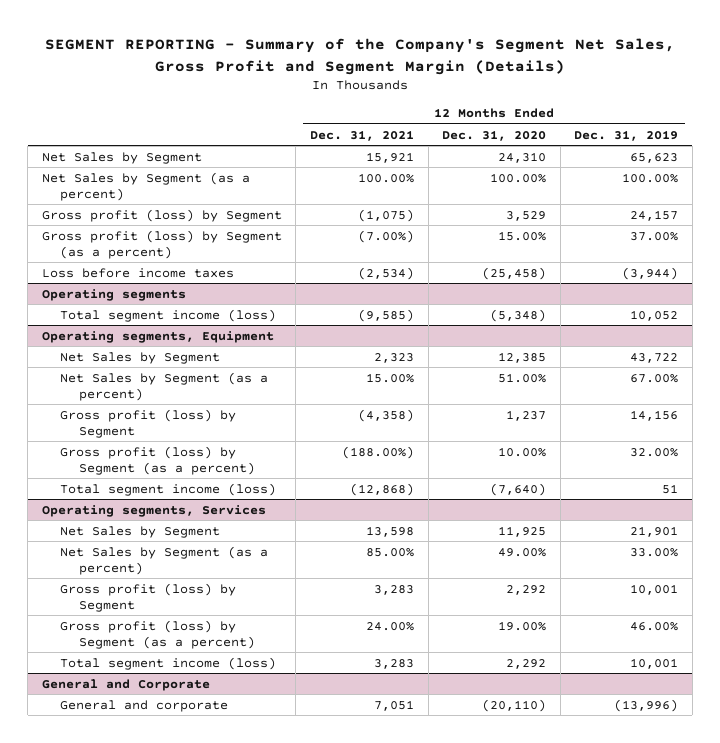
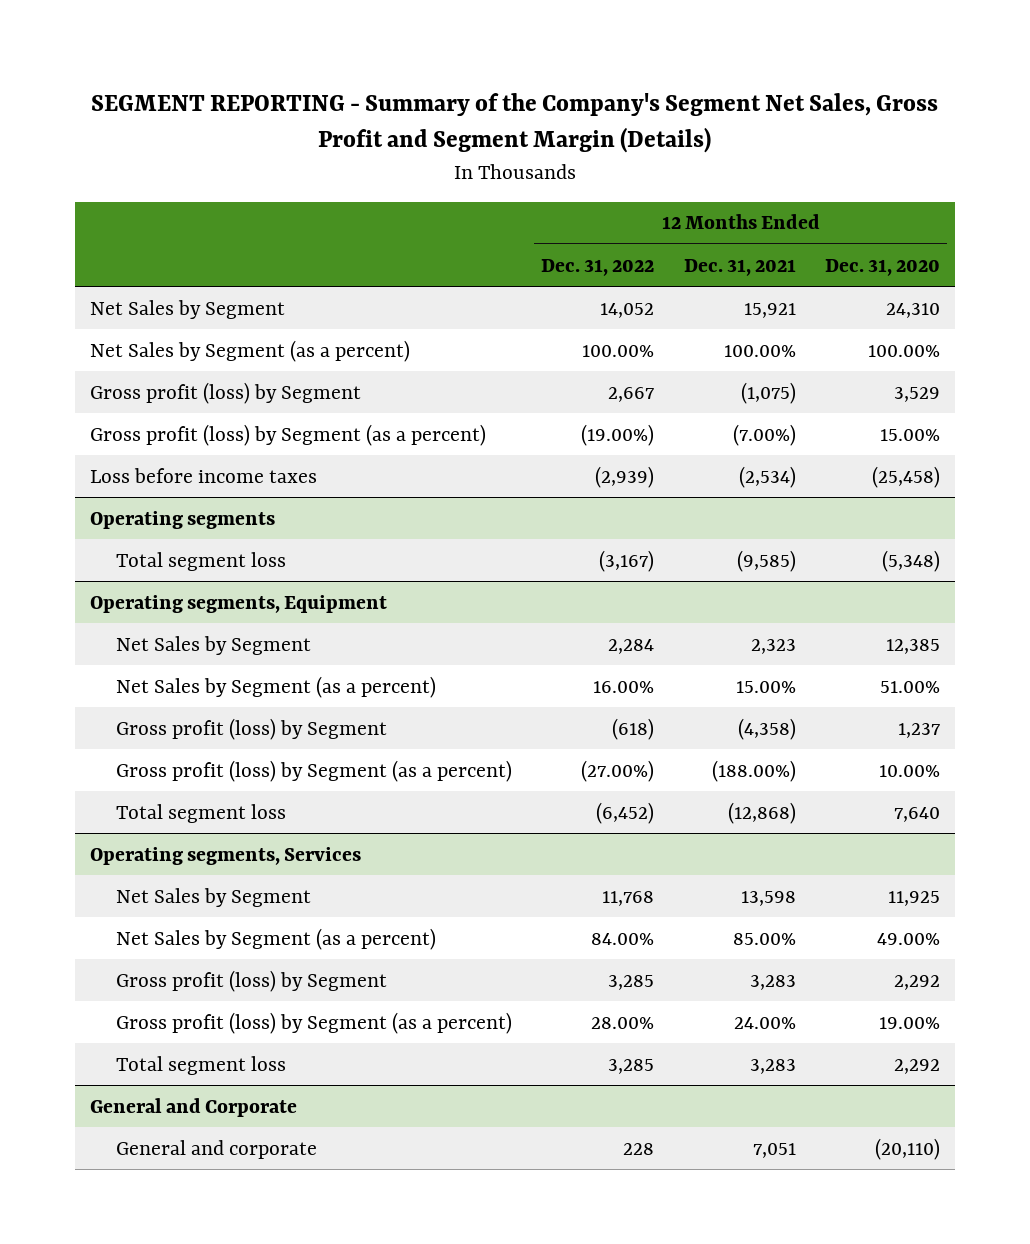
[574,129,679,141] Dec. 31, 2019 -> none
none -> [541,258,655,276] Dec. 31, 2022
[60,308,277,322] Total segment income (loss) -> [115,551,286,571] Total segment loss
[60,482,277,496] Total segment income (loss) -> [115,803,286,823] Total segment loss
[490,482,547,496] (7,640) -> [894,806,941,822] 7,640
[60,656,277,670] Total segment income (loss) -> [115,1055,286,1075] Total segment loss

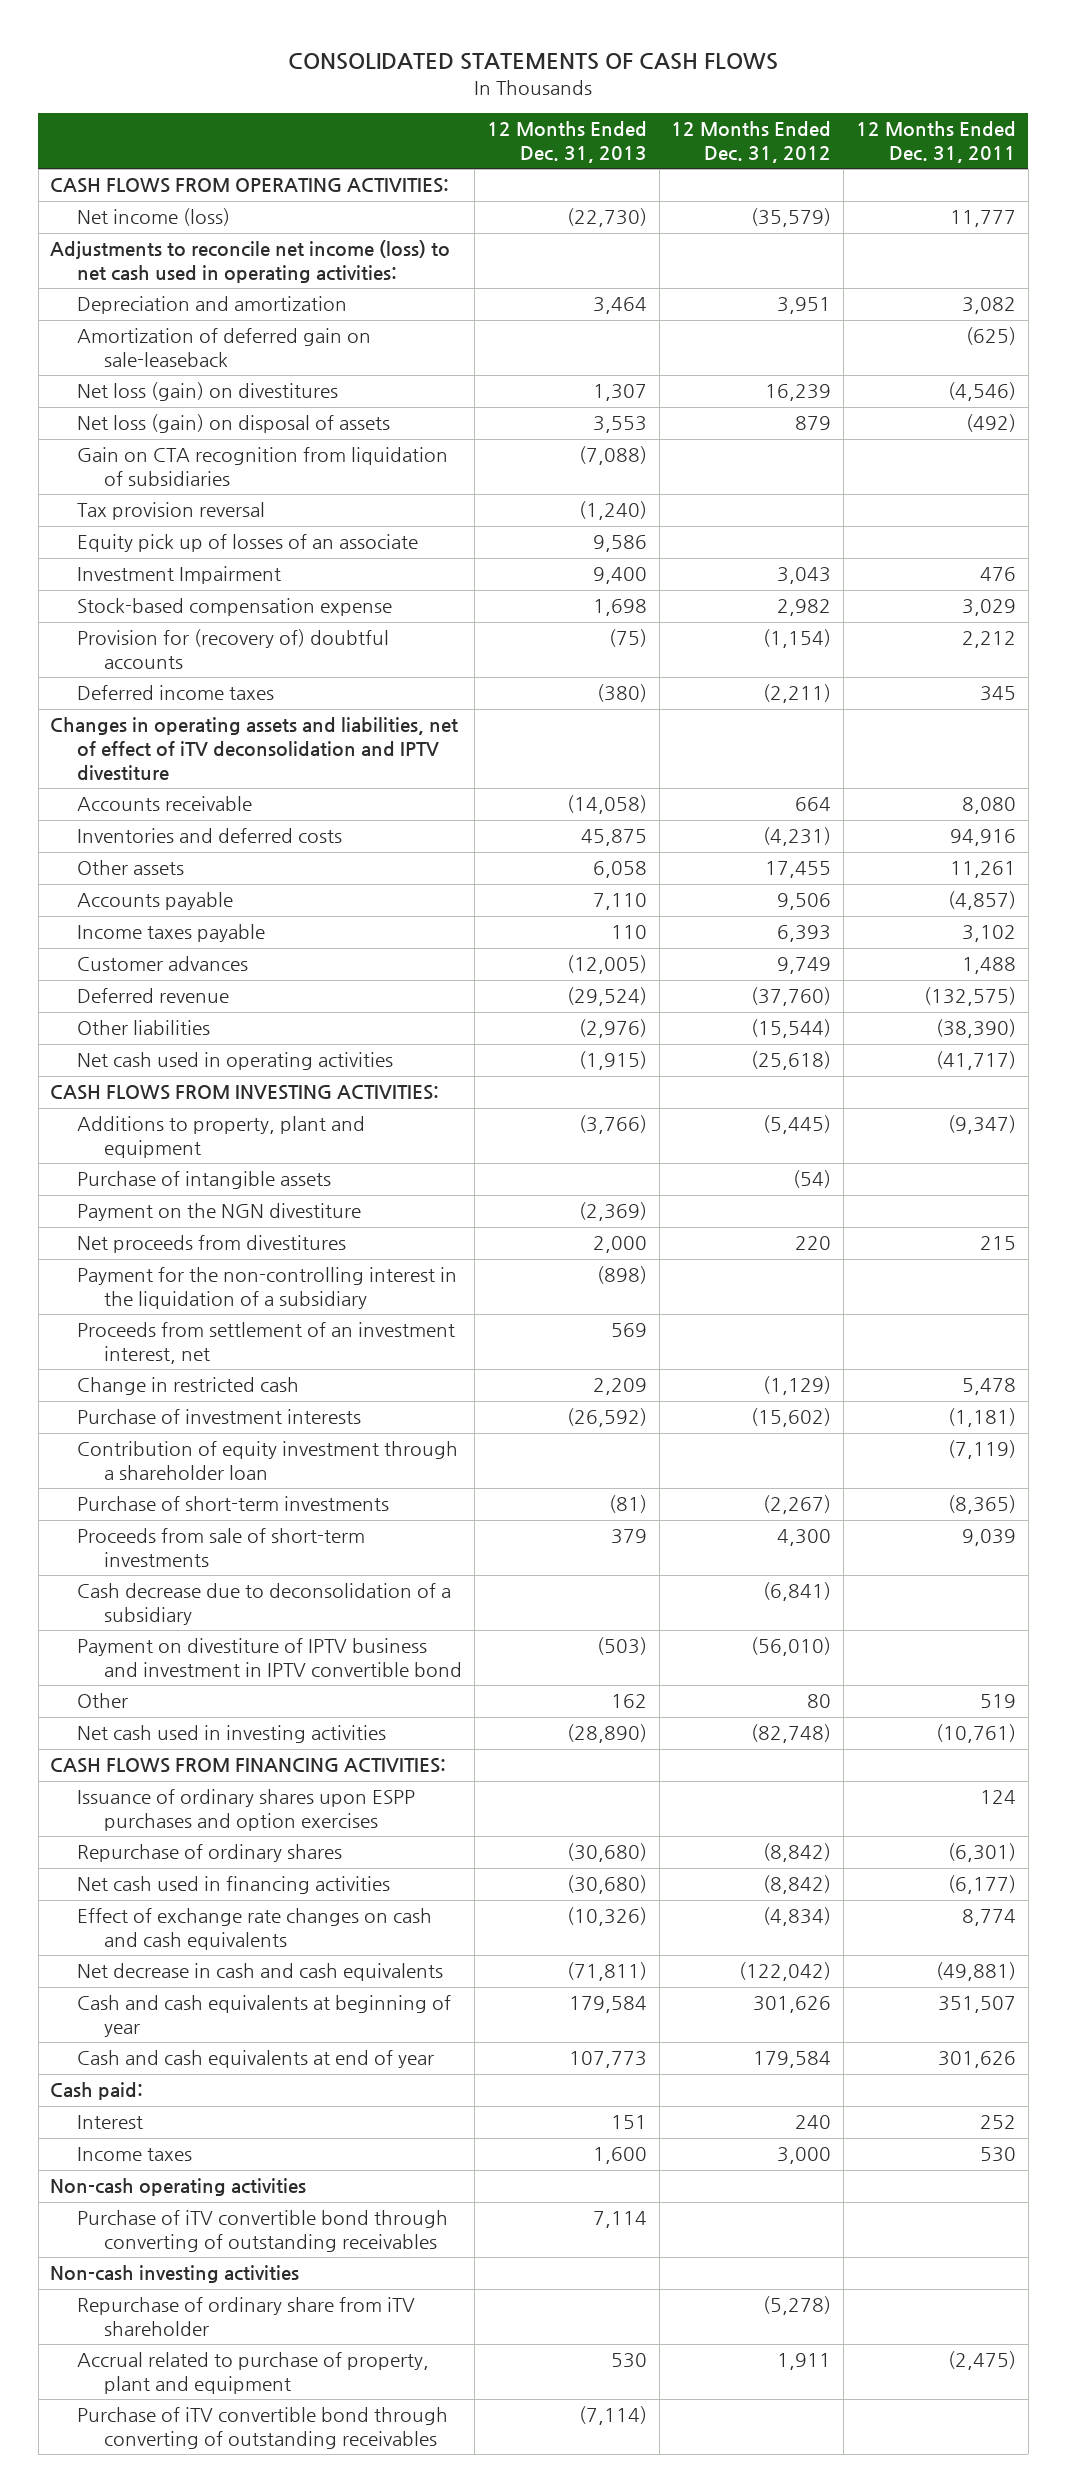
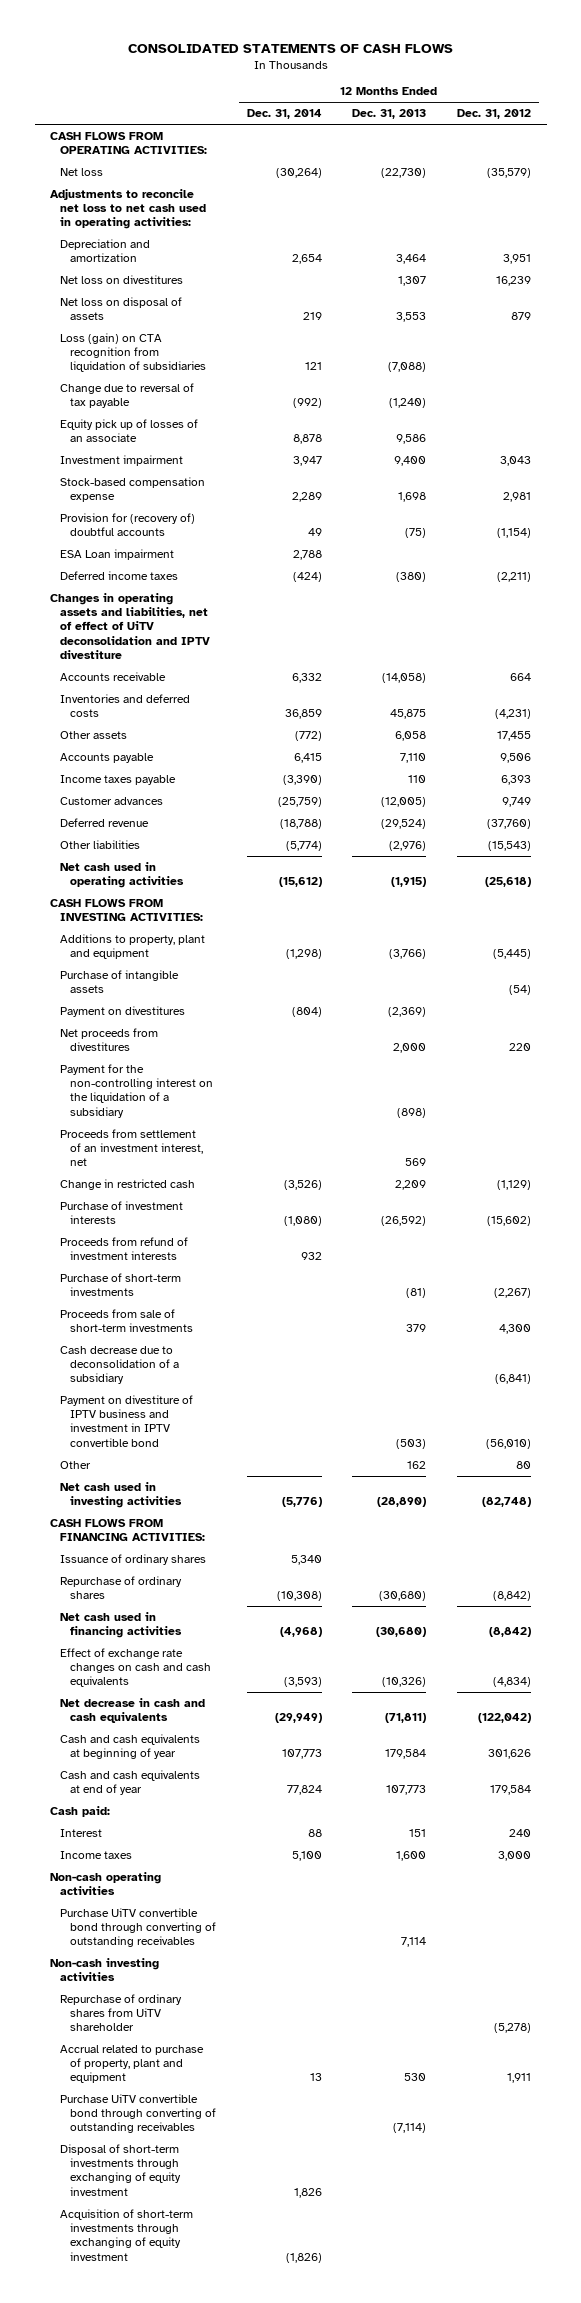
[856,121,1017,164] 12 Months Ended Dec. 31, 2011 -> none
none -> [246,109,322,120] Dec. 31, 2014
[77,208,231,227] Net income (loss) -> [59,167,103,176] Net loss
[50,240,451,284] Adjustments to reconcile net income (loss) to net cash used in operating activities: -> [50,188,206,230] Adjustments to reconcile net loss to net cash used in operating activities:
[77,328,372,368] Amortization of deferred gain on sale-leaseback -> none
[77,382,339,402] Net loss (gain) on divestitures -> [59,274,183,284] Net loss on divestitures
[77,414,391,434] Net loss (gain) on disposal of assets -> [59,296,182,321] Net loss on disposal of assets
[77,447,449,487] Gain on CTA recognition from liquidation of subsidiaries -> [59,332,206,373] Loss (gain) on CTA recognition from liquidation of subsidiaries
[77,502,266,521] Tax provision reversal -> [59,382,194,409] Change due to reversal of tax payable
[77,566,282,585] Investment Impairment -> [59,454,183,466] Investment impairment
[777,599,832,617] 2,982 -> [503,492,532,503] 2,981
none -> [59,548,174,560] ESA Loan impairment
[50,717,459,780] Changes in operating assets and liabilities, net of effect of iTV deconsolidation and IPTV divestiture -> [50,592,210,660] Changes in operating assets and liabilities, net of effect of UiTV deconsolidation and IPTV divestiture
[751,1019,832,1039] (15,544) -> [488,840,532,851] (15,543)
[77,1203,362,1222] Payment on the NGN divestiture -> [59,1005,185,1017] Payment on divestitures
[77,1267,458,1310] Payment for the non-controlling interest in the liquidation of a subsidiary -> [59,1063,213,1118] Payment for the non-controlling interest on the liquidation of a subsidiary
[77,1441,459,1481] Contribution of equity investment through a shareholder loan -> none
none -> [59,1236,188,1261] Proceeds from refund of investment interests
[77,1789,416,1832] Issuance of ordinary shares upon ESPP purchases and option exercises -> [59,1553,206,1565] Issuance of ordinary shares
[77,2210,449,2253] Purchase of iTV convertible bond through converting of outstanding receivables -> [59,1907,216,1948] Purchase UiTV convertible bond through converting of outstanding receivables
[77,2297,416,2337] Repurchase of ordinary share from iTV shareholder -> [59,1993,182,2032] Repurchase of ordinary shares from UiTV shareholder
[77,2407,449,2450] Purchase of iTV convertible bond through converting of outstanding receivables -> [59,2093,216,2134] Purchase UiTV convertible bond through converting of outstanding receivables
none -> [59,2143,181,2196] Disposal of short-term investments through exchanging of equity investment
none -> [59,2208,193,2261] Acquisition of short-term investments through exchanging of equity investment

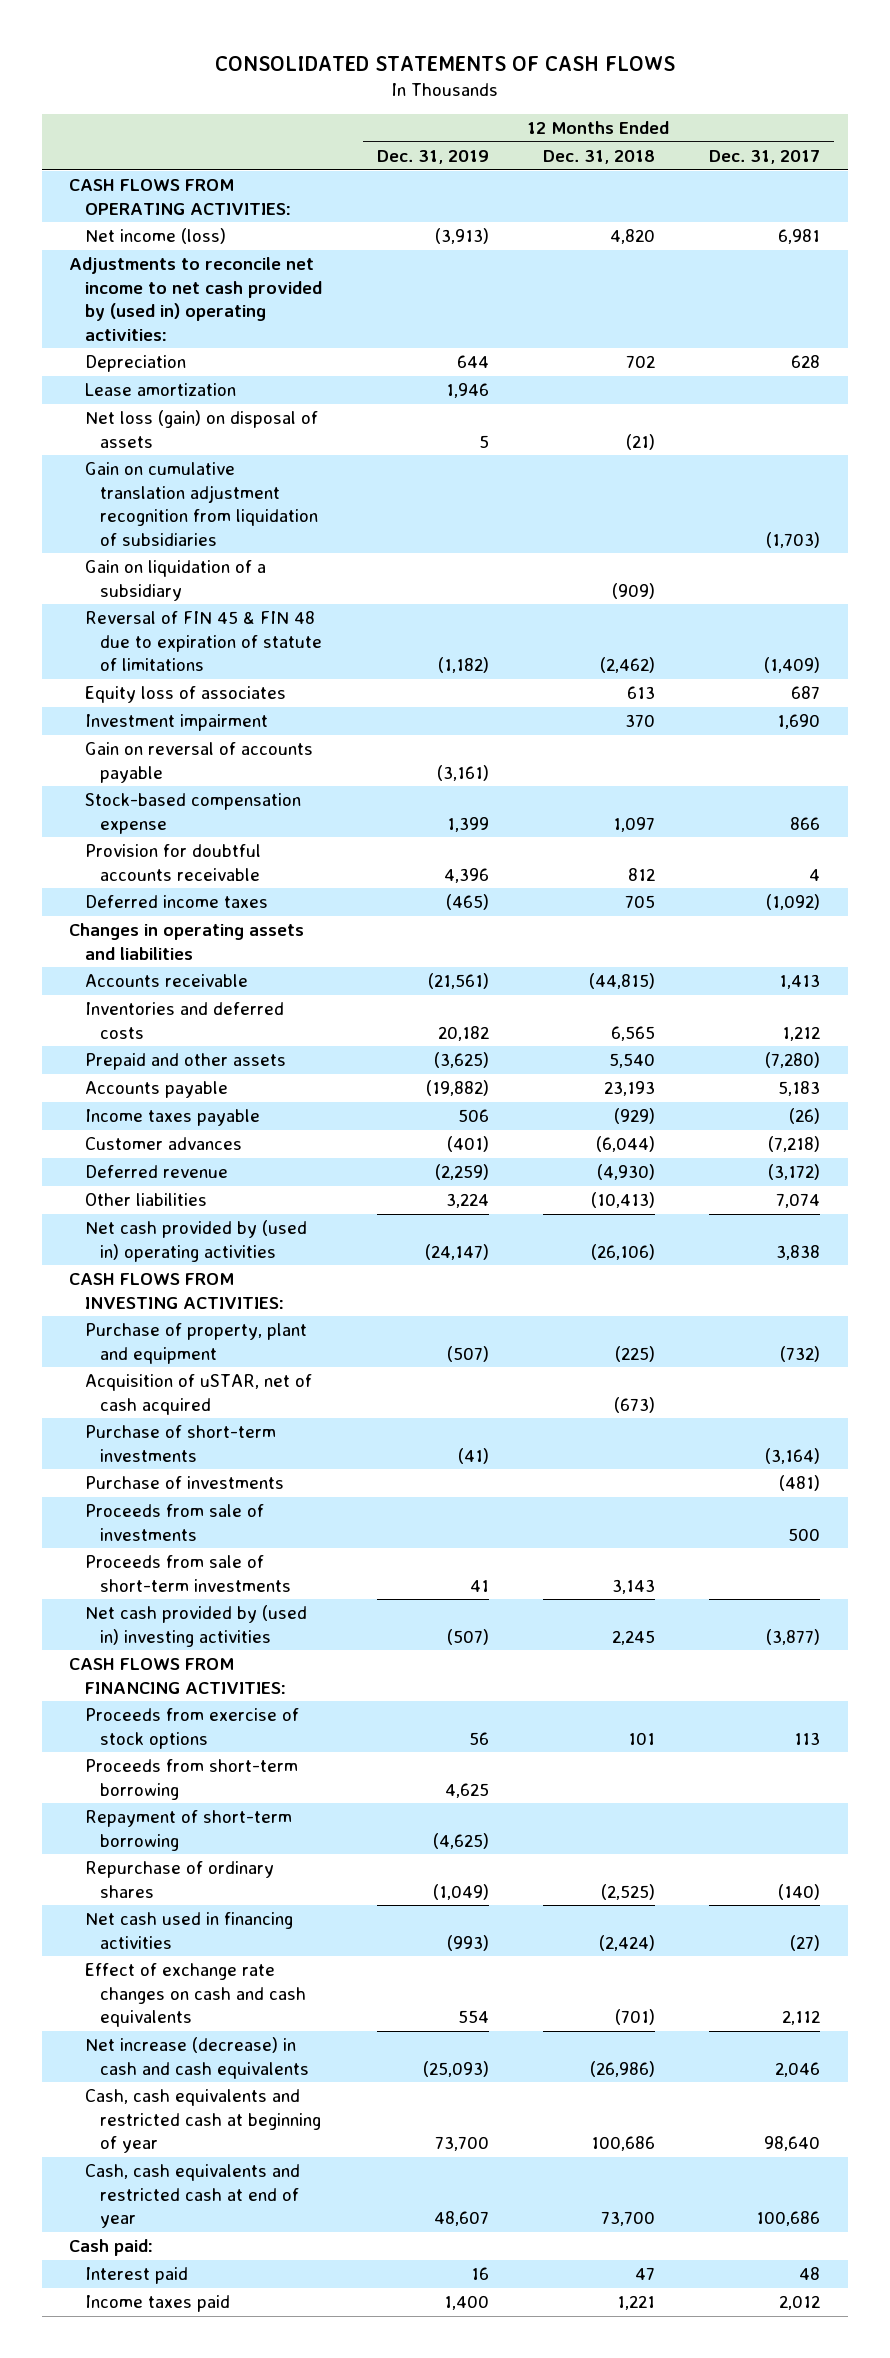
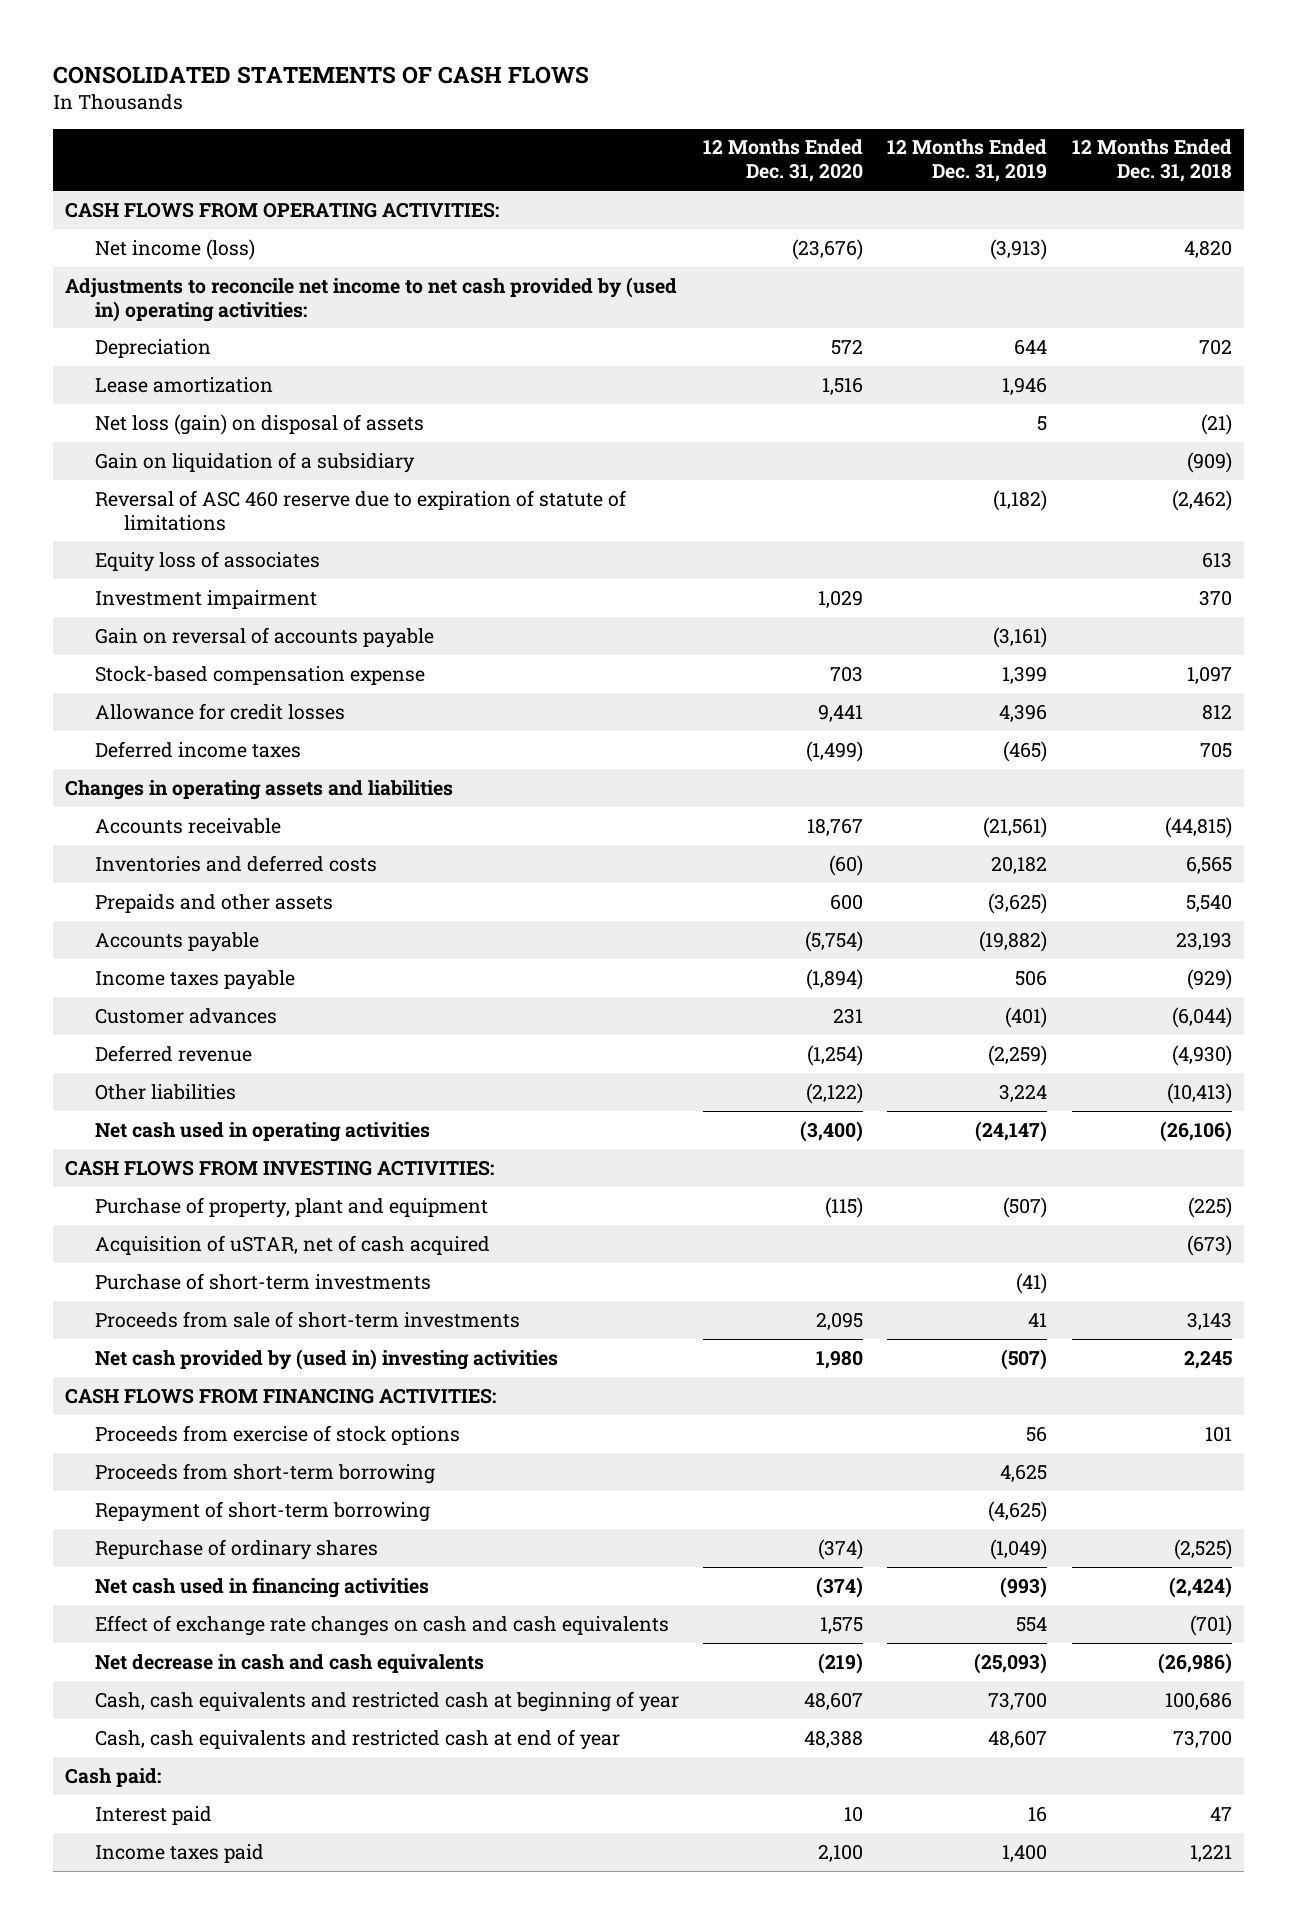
[709,150,821,165] Dec. 31, 2017 -> none
none -> [703,139,864,183] 12 Months Ended Dec. 31, 2020
[84,462,319,546] Gain on cumulative translation adjustment recognition from liquidation of subsidiaries -> none
[84,611,323,672] Reversal of FIN 45 & FIN 48 due to expiration of statute of limitations -> [94,489,626,531] Reversal of ASC 460 reserve due to expiration of statute of limitations
[84,844,261,881] Provision for doubtful accounts receivable -> [94,702,345,720] Allowance for credit losses
[84,1053,286,1071] Prepaid and other assets -> [94,893,333,913] Prepaids and other assets
[84,1220,307,1262] Net cash provided by (used in) operating activities -> [94,1121,430,1142] Net cash used in operating activities
[84,1476,284,1490] Purchase of investments -> none
[84,1504,264,1541] Proceeds from sale of investments -> none
[84,2037,310,2079] Net increase (decrease) in cash and cash equivalents -> [94,1653,484,1673] Net decrease in cash and cash equivalents

